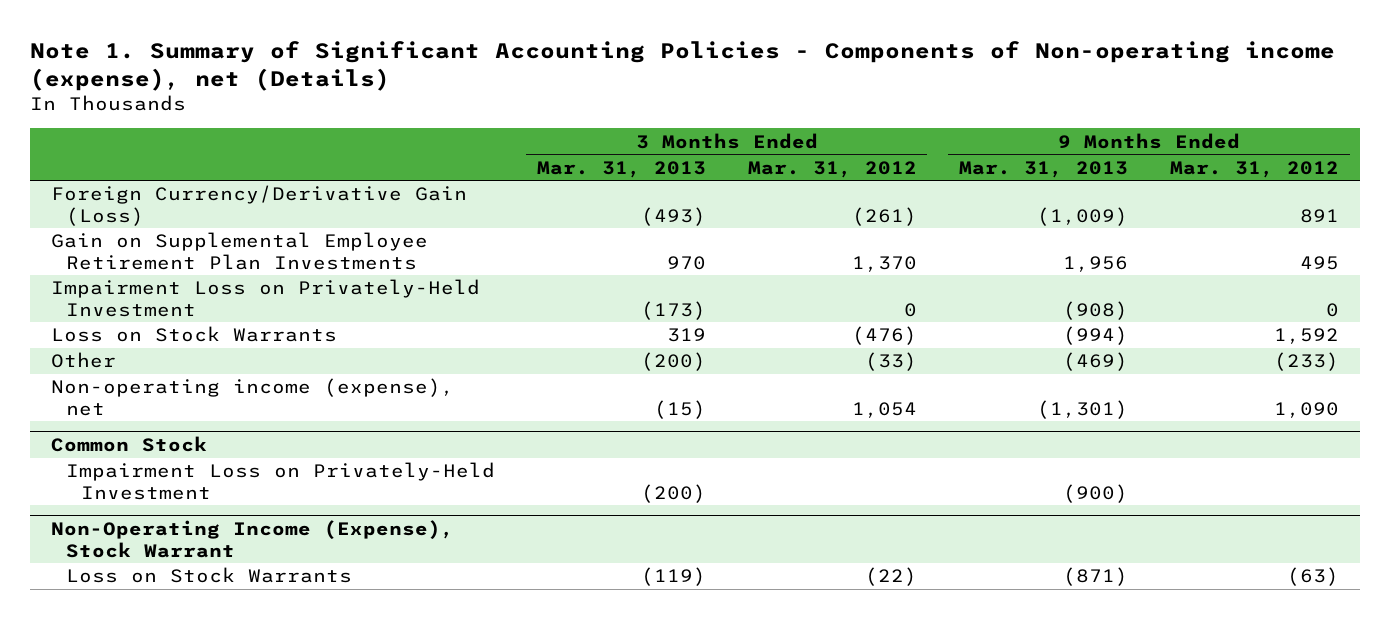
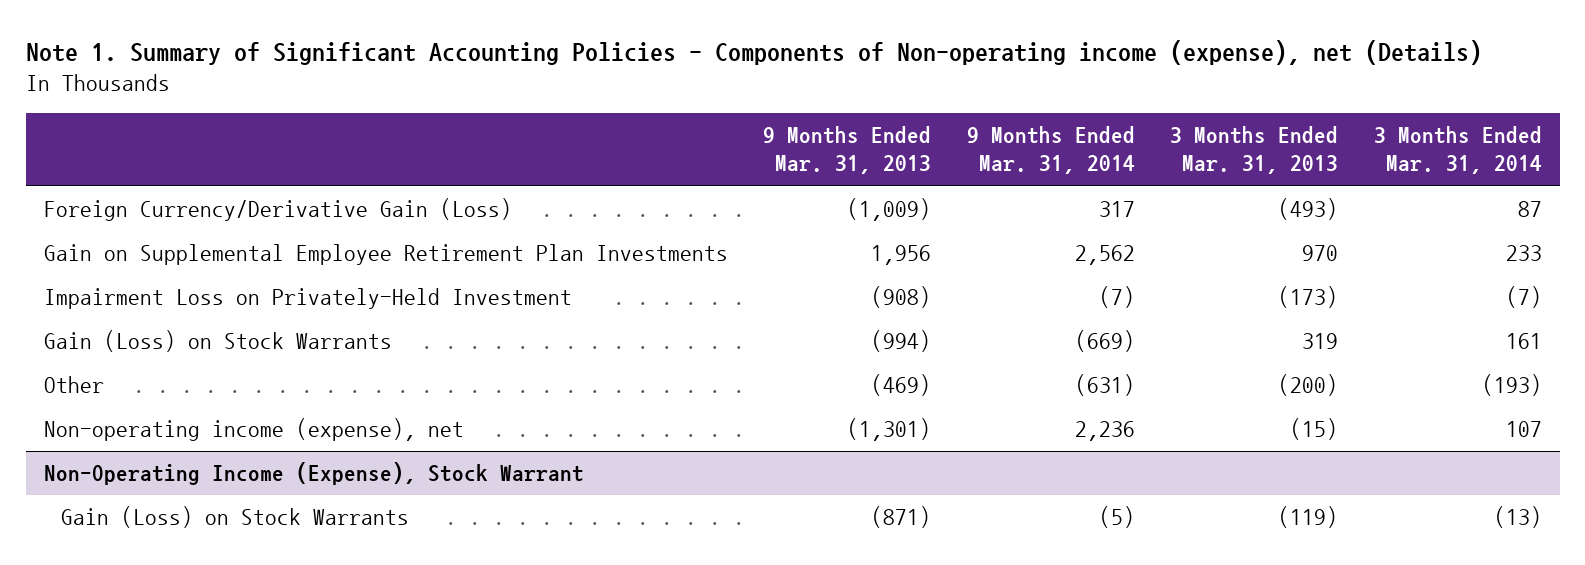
[747,160,917,178] Mar. 31, 2012 -> none
[1170,160,1340,178] Mar. 31, 2012 -> none
none -> [966,126,1135,175] 9 Months Ended Mar. 31, 2014
none -> [1373,126,1542,175] 3 Months Ended Mar. 31, 2014
[50,326,337,343] Loss on Stock Warrants -> [43,330,392,353] Gain (Loss) on Stock Warrants
[50,436,207,453] Common Stock -> none
[65,462,495,500] Impairment Loss on Privately-Held Investment -> none
[65,567,352,584] Loss on Stock Warrants -> [60,506,409,529] Gain (Loss) on Stock Warrants

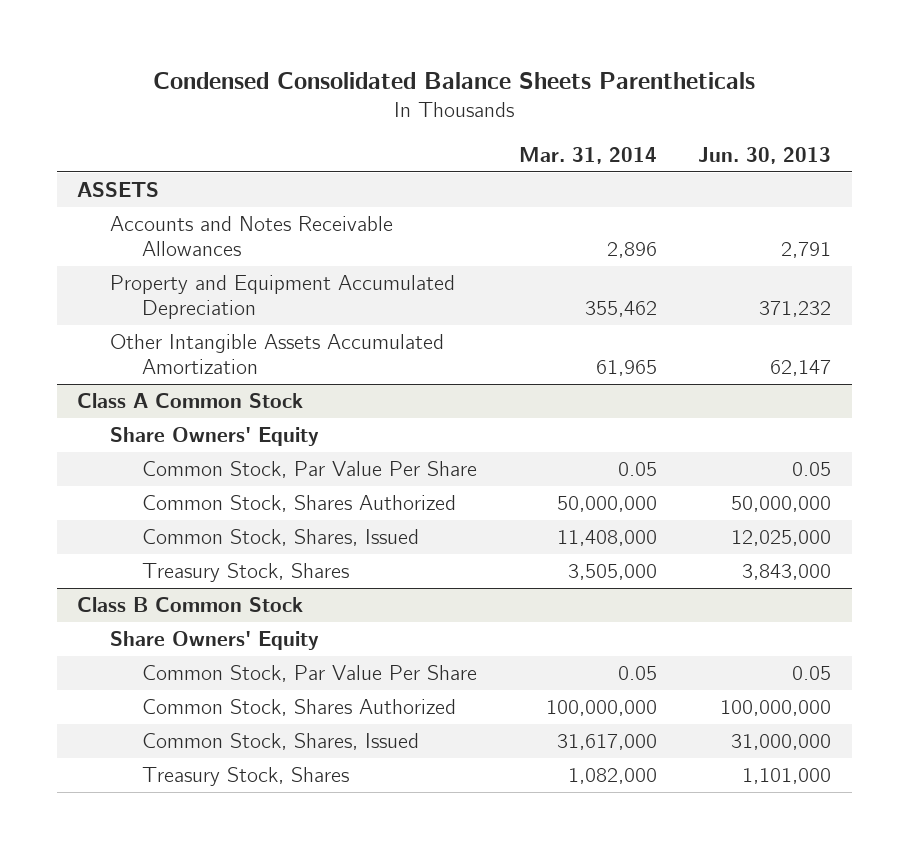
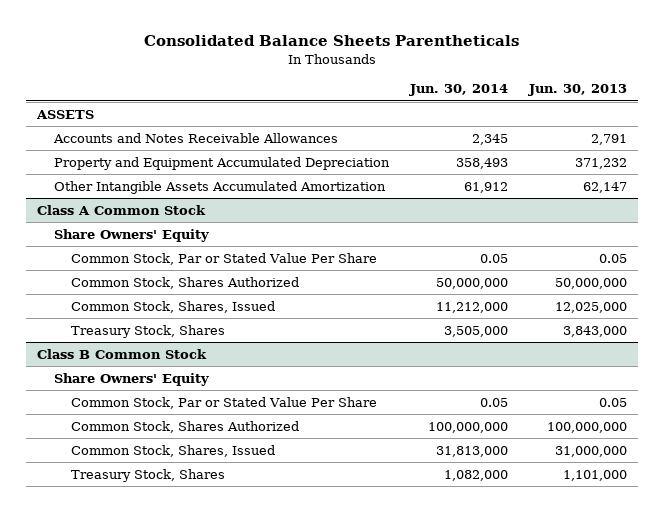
[153,71,756,89] Condensed Consolidated Balance Sheets Parentheticals -> [143,35,519,47] Consolidated Balance Sheets Parentheticals
[518,146,657,164] Mar. 31, 2014 -> none
none -> [408,84,508,97] Jun. 30, 2014
[142,461,478,479] Common Stock, Par Value Per Share -> [70,252,377,265] Common Stock, Par or Stated Value Per Share
[142,665,478,683] Common Stock, Par Value Per Share -> [70,396,377,409] Common Stock, Par or Stated Value Per Share

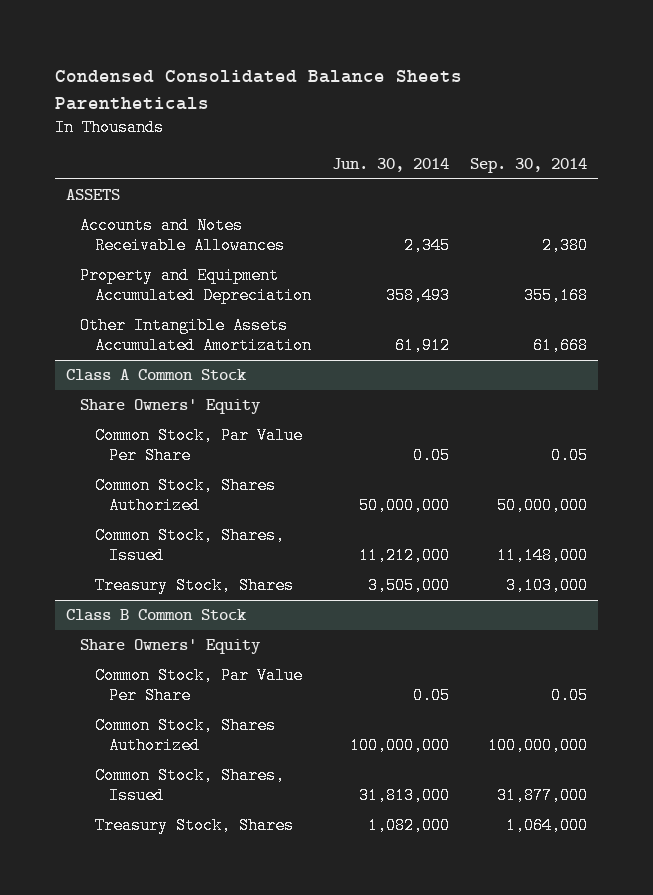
[143,35,519,47] Consolidated Balance Sheets Parentheticals -> [55,69,463,110] Condensed Consolidated Balance Sheets Parentheticals
[527,84,627,97] Jun. 30, 2013 -> none
none -> [469,158,587,174] Sep. 30, 2014
[70,252,377,265] Common Stock, Par or Stated Value Per Share -> [94,427,303,465] Common Stock, Par Value Per Share
[70,396,377,409] Common Stock, Par or Stated Value Per Share -> [94,667,303,705] Common Stock, Par Value Per Share

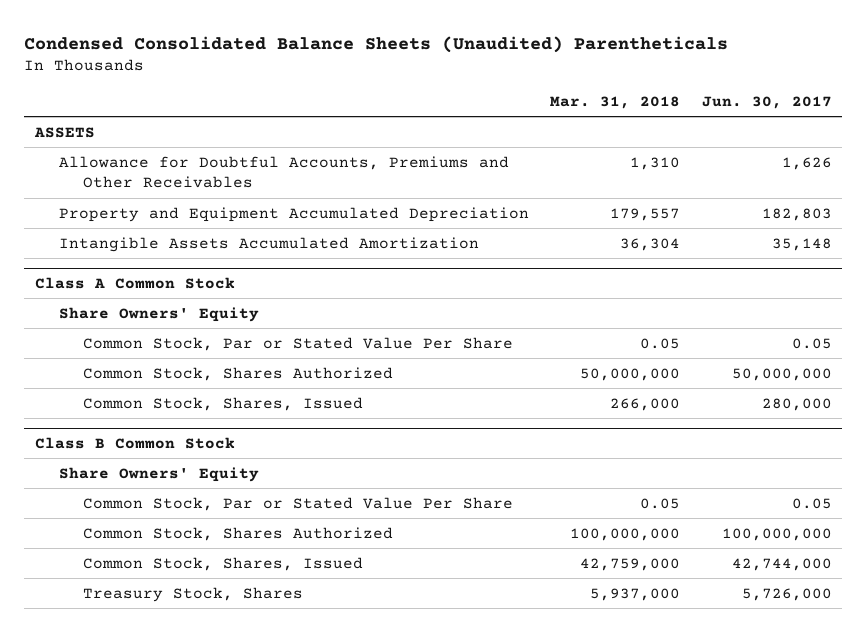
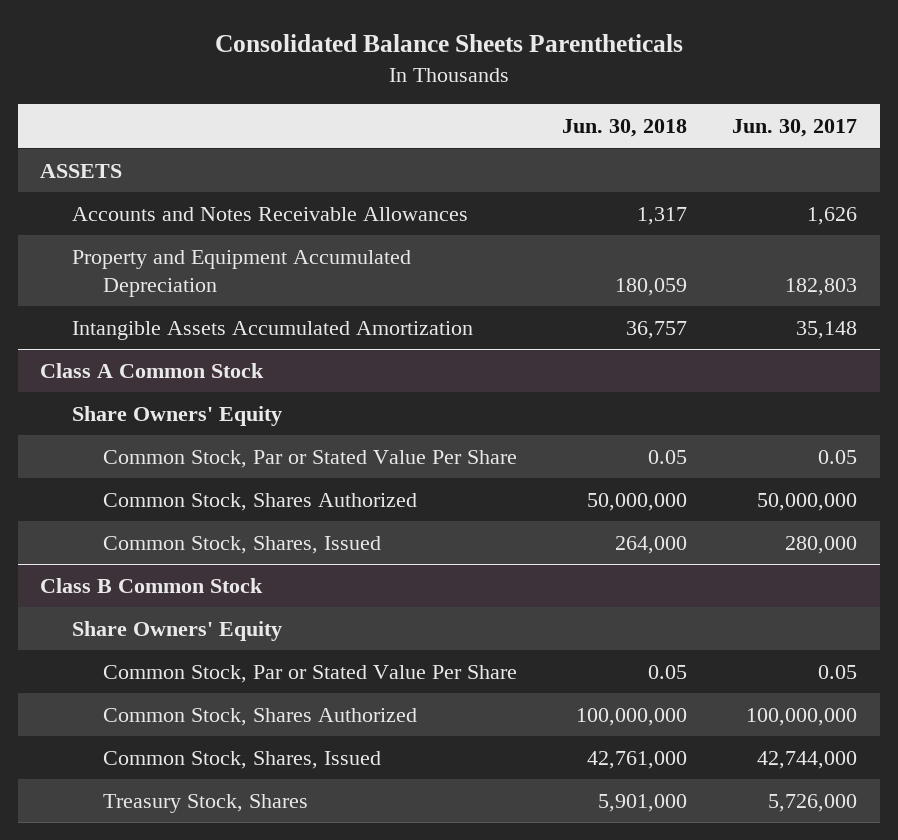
[24,35,729,53] Condensed Consolidated Balance Sheets (Unaudited) Parentheticals -> [214,34,683,53] Consolidated Balance Sheets Parentheticals
[550,95,681,109] Mar. 31, 2018 -> none
none -> [562,119,688,138] Jun. 30, 2018
[58,155,509,189] Allowance for Doubtful Accounts, Premiums and Other Receivables -> [71,206,468,221] Accounts and Notes Receivable Allowances

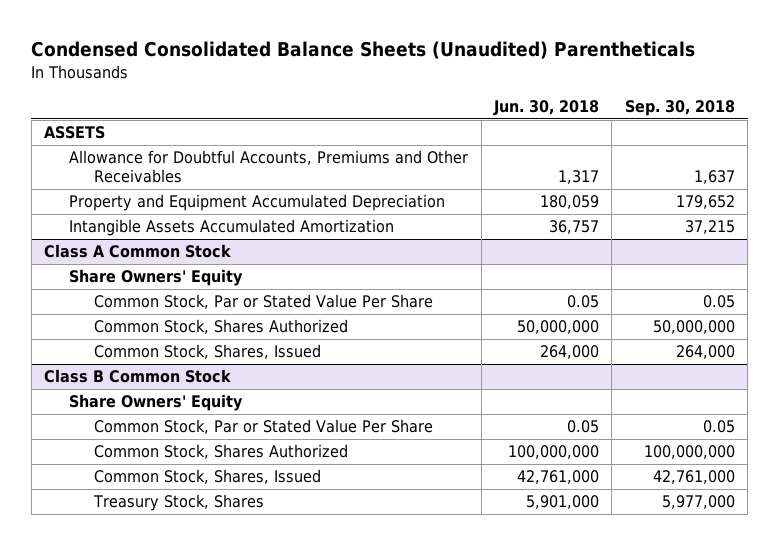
[214,34,683,53] Consolidated Balance Sheets Parentheticals -> [31,41,696,60] Condensed Consolidated Balance Sheets (Unaudited) Parentheticals
[732,119,858,138] Jun. 30, 2017 -> none
none -> [624,100,735,117] Sep. 30, 2018
[71,206,468,221] Accounts and Notes Receivable Allowances -> [69,150,469,183] Allowance for Doubtful Accounts, Premiums and Other Receivables

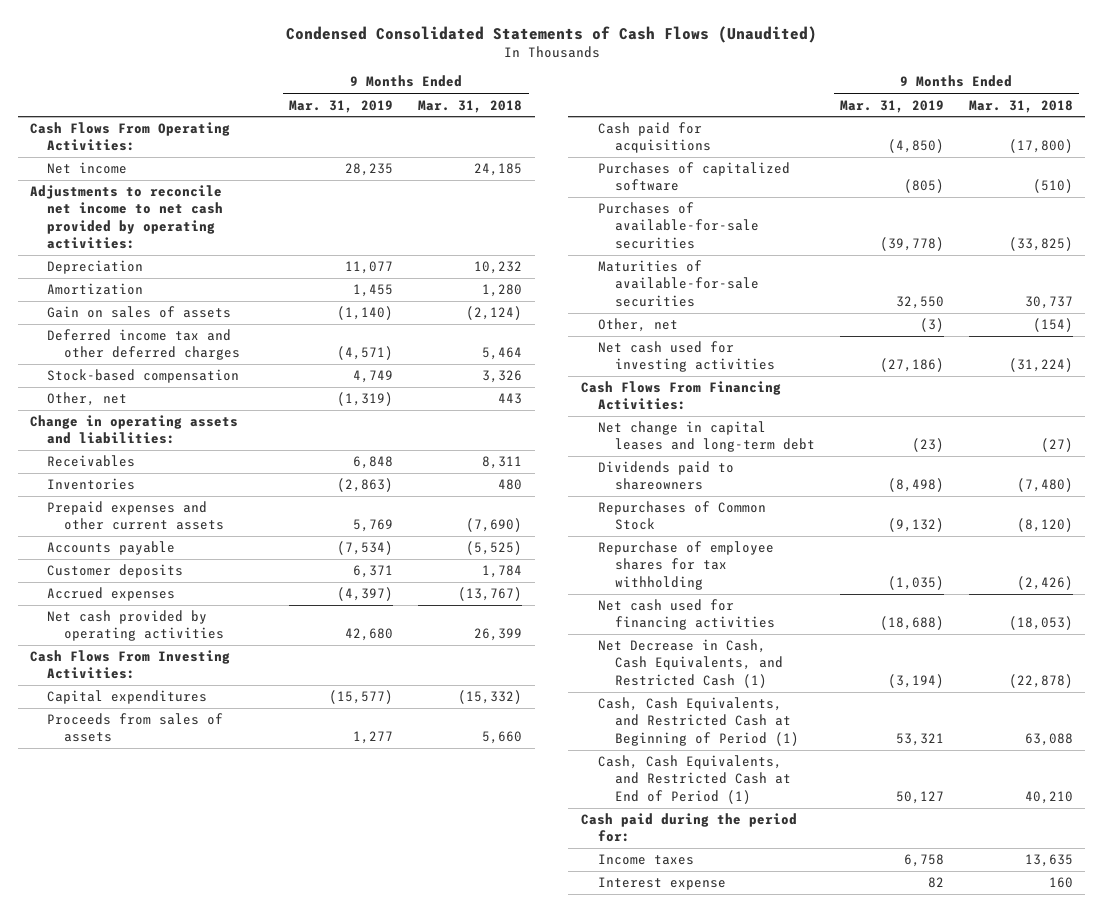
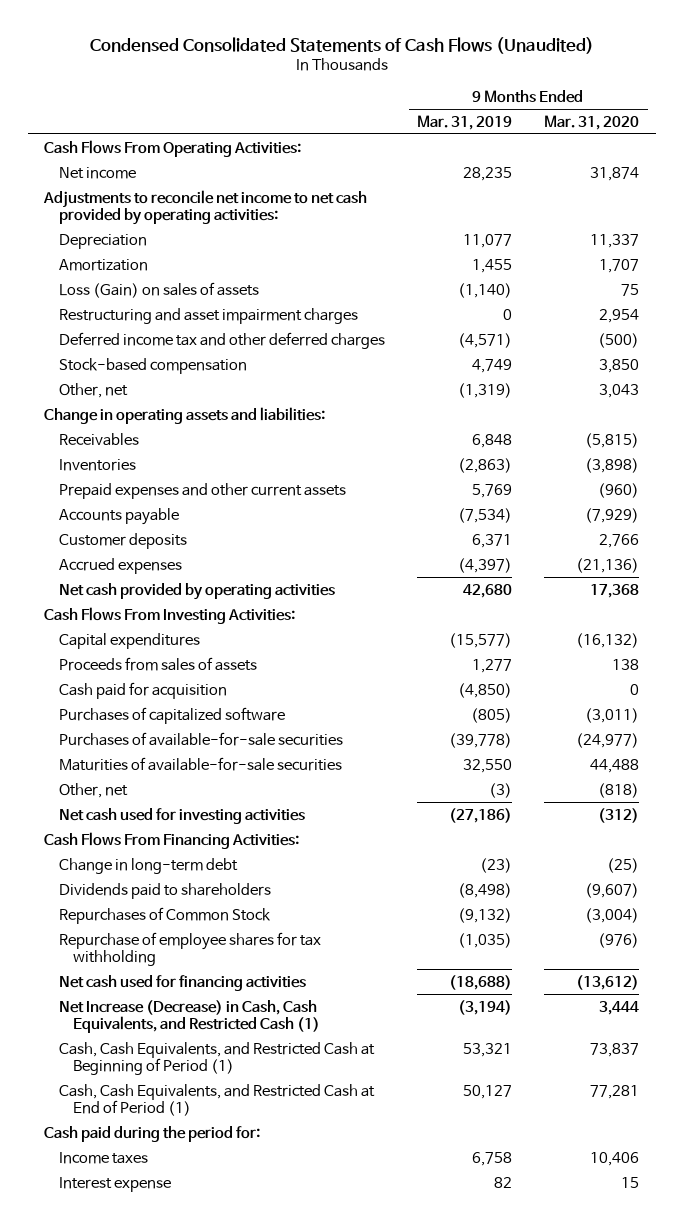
[418,99,523,113] Mar. 31, 2018 -> none
none -> [544,114,640,130] Mar. 31, 2020
[47,306,232,319] Gain on sales of assets -> [58,281,259,298] Loss (Gain) on sales of assets
none -> [58,307,358,324] Restructuring and asset impairment charges
[597,122,711,154] Cash paid for acquisitions -> [58,681,227,699] Cash paid for acquisition
[597,421,815,453] Net change in capital leases and long-term debt -> [58,857,238,874] Change in long-term debt
[597,461,734,491] Dividends paid to shareowners -> [58,882,271,899] Dividends paid to shareholders
[597,639,783,688] Net Decrease in Cash, Cash Equivalents, and Restricted Cash (1) -> [58,999,320,1033] Net Increase (Decrease) in Cash, Cash Equivalents, and Restricted Cash (1)

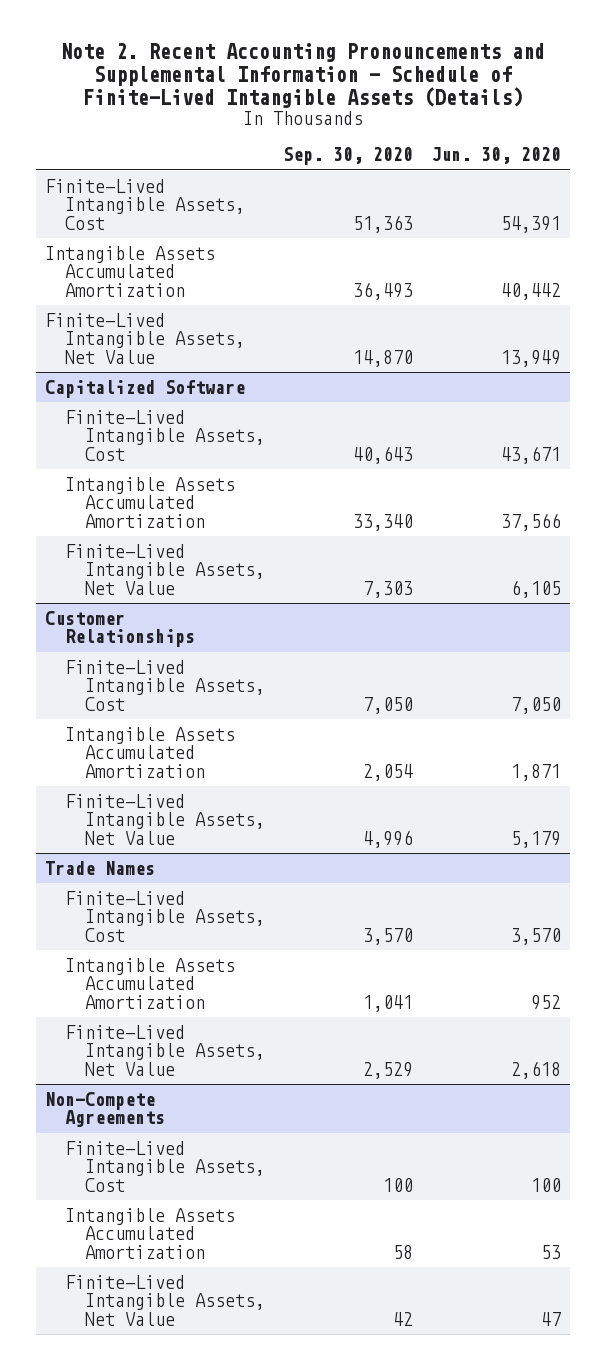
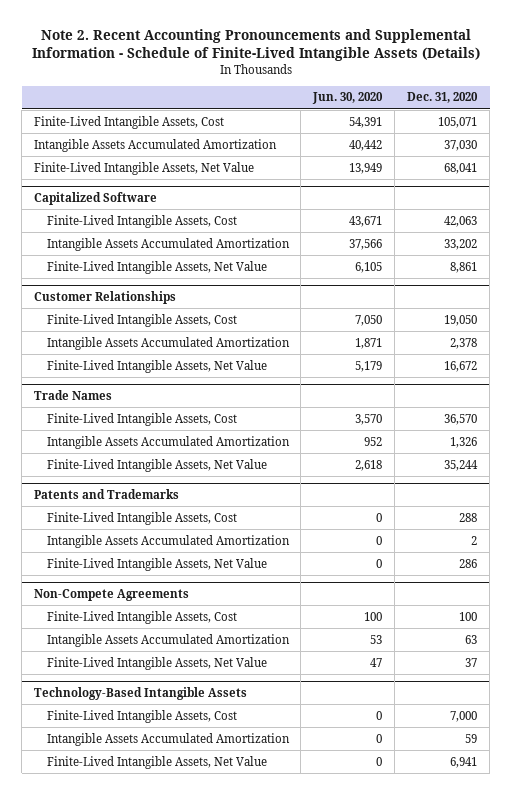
[283,147,414,166] Sep. 30, 2020 -> none
none -> [407,92,479,104] Dec. 31, 2020
none -> [34,489,180,500] Patents and Trademarks
none -> [46,511,237,525] Finite-Lived Intangible Assets, Cost
none -> [46,534,290,548] Intangible Assets Accumulated Amortization
none -> [46,557,267,571] Finite-Lived Intangible Assets, Net Value
none -> [34,687,248,701] Technology-Based Intangible Assets
none -> [46,709,237,723] Finite-Lived Intangible Assets, Cost
none -> [46,732,290,746] Intangible Assets Accumulated Amortization
none -> [46,755,267,769] Finite-Lived Intangible Assets, Net Value

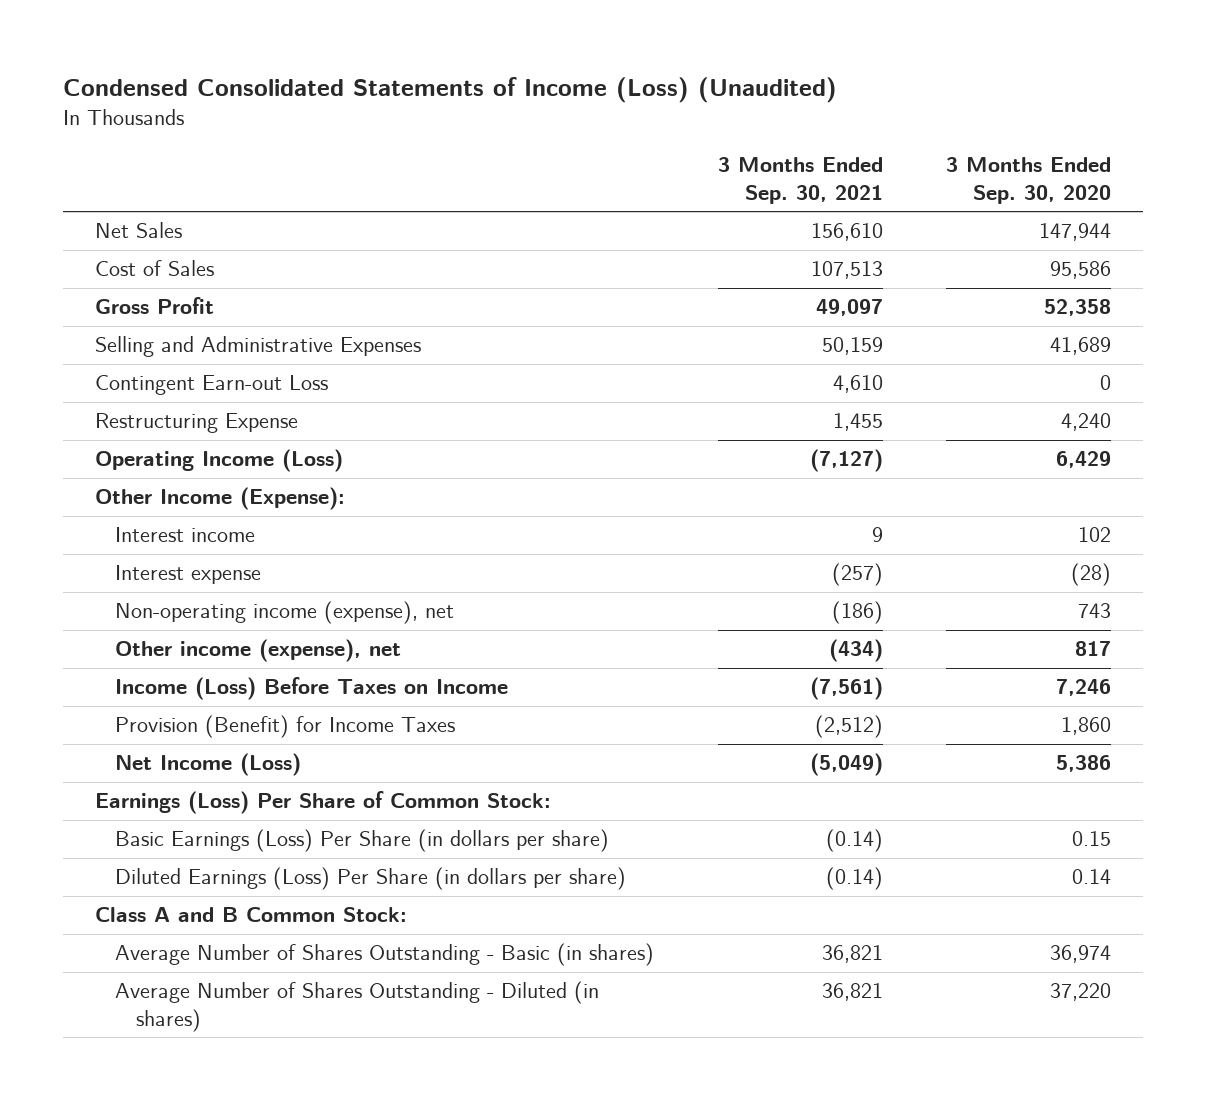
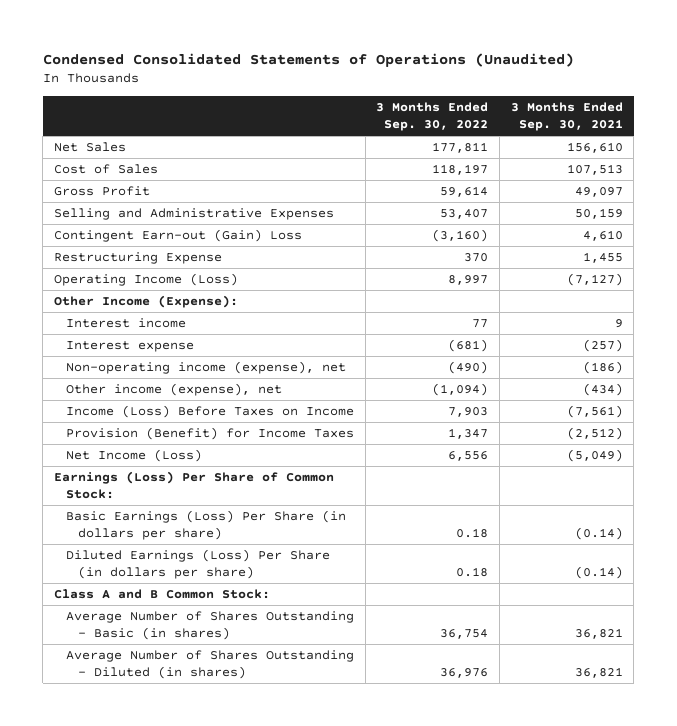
[62,77,837,104] Condensed Consolidated Statements of Income (Loss) (Unaudited) -> [42,52,574,67] Condensed Consolidated Statements of Operations (Unaudited)
[945,157,1111,205] 3 Months Ended Sep. 30, 2020 -> none
none -> [376,101,489,132] 3 Months Ended Sep. 30, 2022
[94,375,328,396] Contingent Earn-out Loss -> [53,228,302,242] Contingent Earn-out (Gain) Loss

